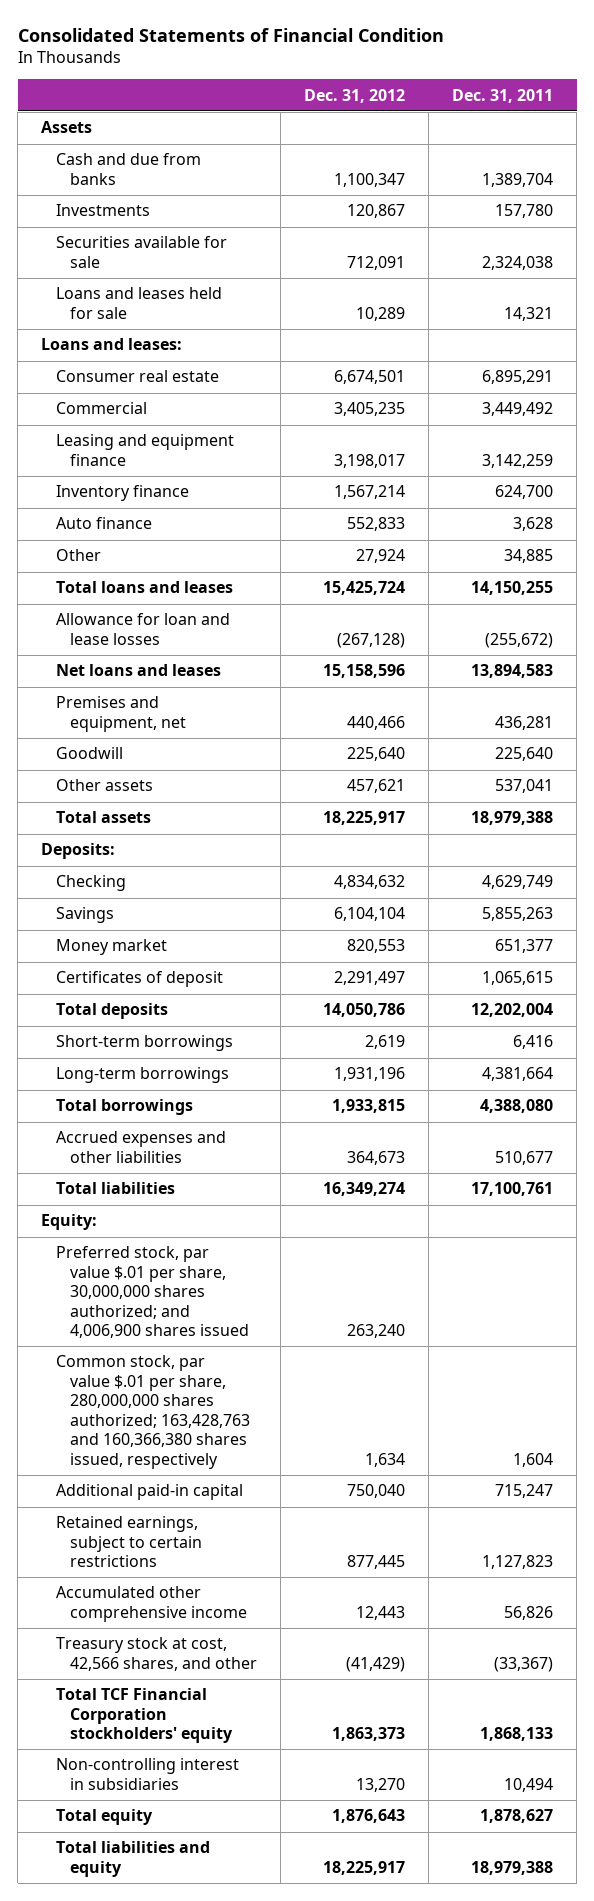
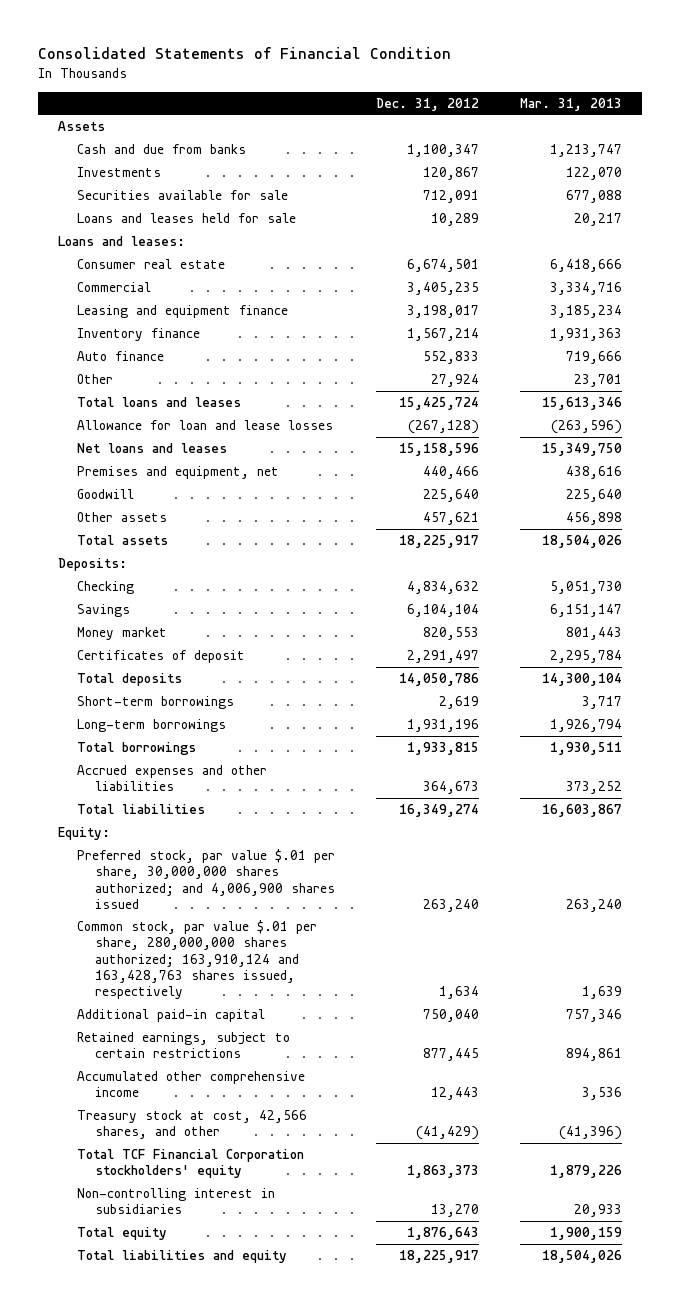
[452,88,554,103] Dec. 31, 2011 -> none
none -> [519,97,622,111] Mar. 31, 2013
[55,1355,250,1469] Common stock, par value $.01 per share, 280,000,000 shares authorized; 163,428,763 and 160,366,380 shares issued, respectively -> [76,920,317,1000] Common stock, par value $.01 per share, 280,000,000 shares authorized; 163,910,124 and 163,428,763 shares issued, respectively

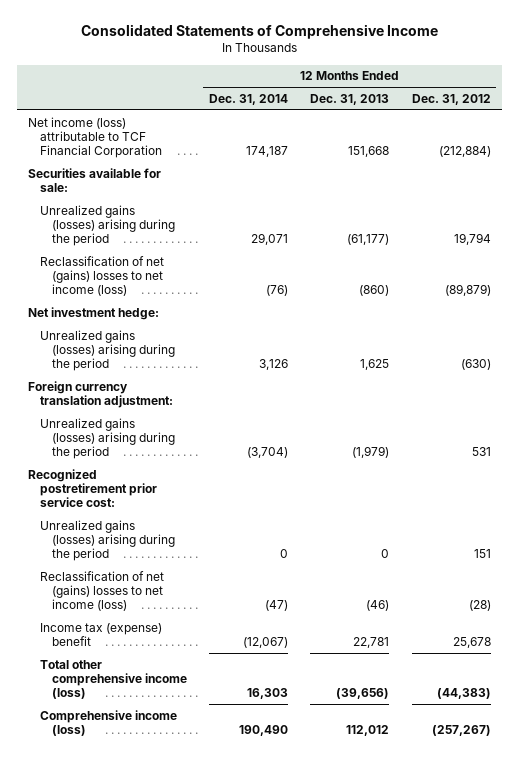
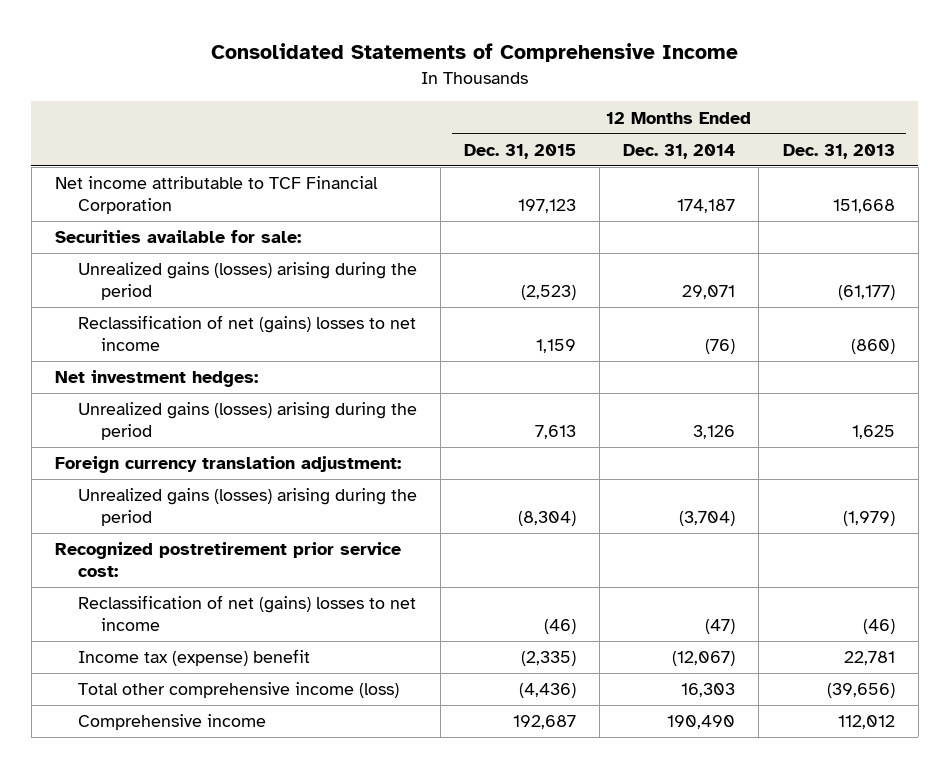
[411,93,491,105] Dec. 31, 2012 -> none
none -> [464,143,577,159] Dec. 31, 2015
[28,116,162,159] Net income (loss) attributable to TCF Financial Corporation -> [54,176,378,214] Net income attributable to TCF Financial Corporation
[39,255,164,297] Reclassification of net (gains) losses to net income (loss) -> [77,315,416,351] Reclassification of net (gains) losses to net income
[28,306,160,320] Net investment hedge: -> [54,370,258,388] Net investment hedges:
[39,519,175,562] Unrealized gains (losses) arising during the period -> none
[39,570,164,612] Reclassification of net (gains) losses to net income (loss) -> [77,595,416,631] Reclassification of net (gains) losses to net income
[39,709,177,736] Comprehensive income (loss) -> [77,714,266,731] Comprehensive income

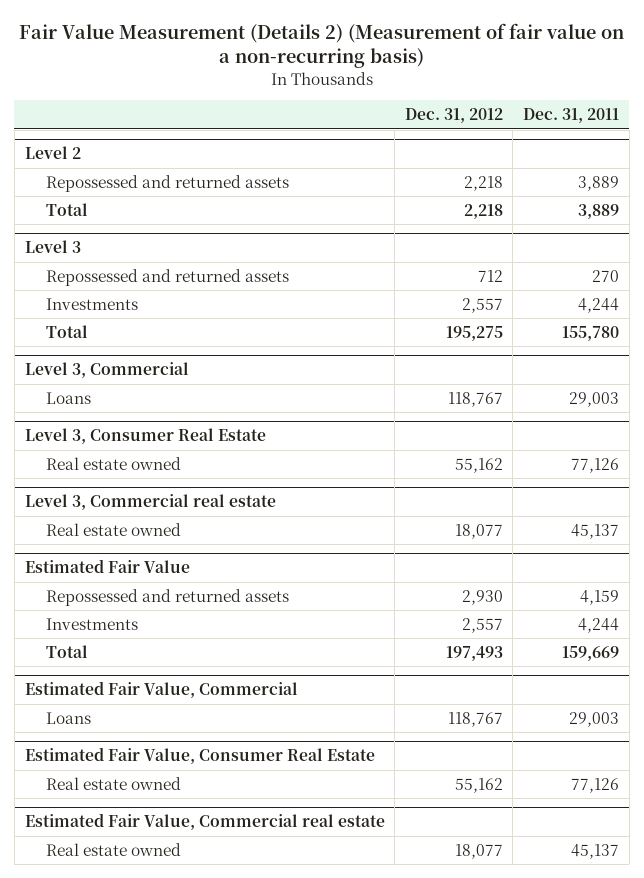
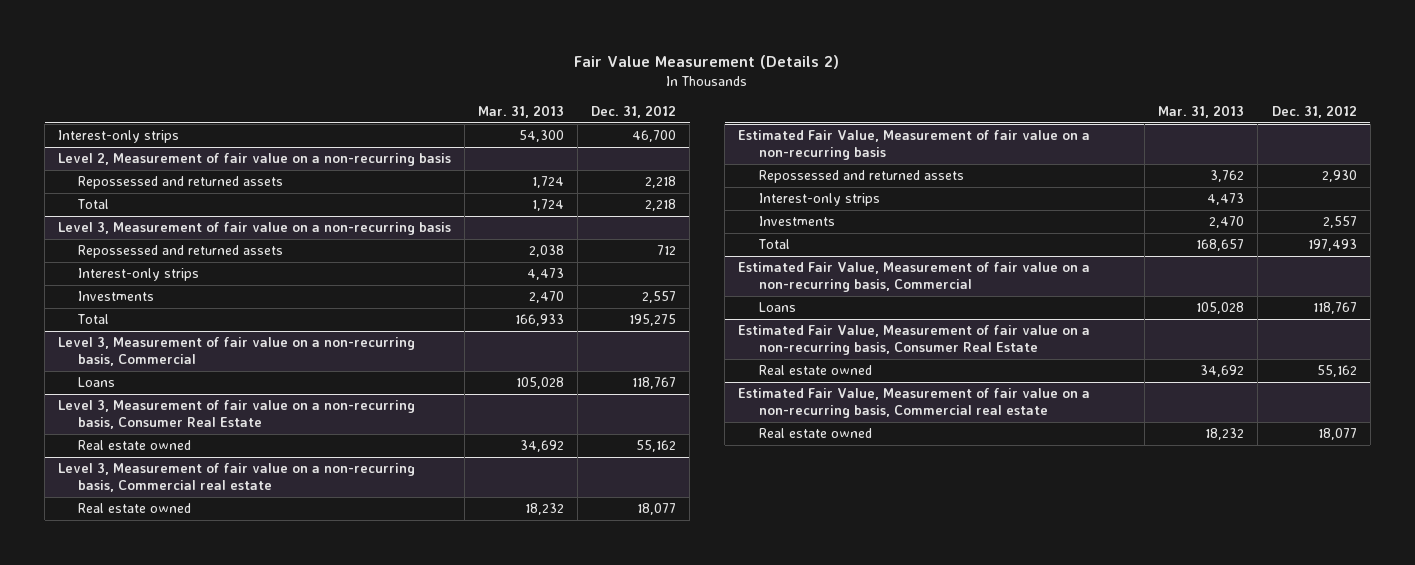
[18,22,624,69] Fair Value Measurement (Details 2) (Measurement of fair value on a non-recurring basis) -> [574,54,840,69] Fair Value Measurement (Details 2)
[523,108,620,124] Dec. 31, 2011 -> none
none -> [478,104,565,118] Mar. 31, 2013
[24,146,81,160] Level 2 -> none
none -> [58,130,180,144] Interest-only strips
none -> [58,153,452,167] Level 2, Measurement of fair value on a non-recurring basis
[24,240,81,254] Level 3 -> none
none -> [58,222,452,236] Level 3, Measurement of fair value on a non-recurring basis
none -> [78,268,200,282] Interest-only strips
[24,362,189,379] Level 3, Commercial -> none
none -> [58,337,416,367] Level 3, Measurement of fair value on a non-recurring basis, Commercial
[24,428,266,445] Level 3, Consumer Real Estate -> none
none -> [58,400,416,430] Level 3, Measurement of fair value on a non-recurring basis, Consumer Real Estate
[24,494,276,511] Level 3, Commercial real estate -> none
none -> [58,463,416,493] Level 3, Measurement of fair value on a non-recurring basis, Commercial real estate
[24,559,190,574] Estimated Fair Value -> none
none -> [738,130,1091,161] Estimated Fair Value, Measurement of fair value on a non-recurring basis
none -> [758,193,880,207] Interest-only strips
[24,681,298,699] Estimated Fair Value, Commercial -> none
none -> [738,262,1091,293] Estimated Fair Value, Measurement of fair value on a non-recurring basis, Commercial
[24,747,375,765] Estimated Fair Value, Consumer Real Estate -> none
none -> [738,325,1091,356] Estimated Fair Value, Measurement of fair value on a non-recurring basis, Consumer Real Estate
[24,813,385,831] Estimated Fair Value, Commercial real estate -> none
none -> [738,388,1091,419] Estimated Fair Value, Measurement of fair value on a non-recurring basis, Commercial real estate

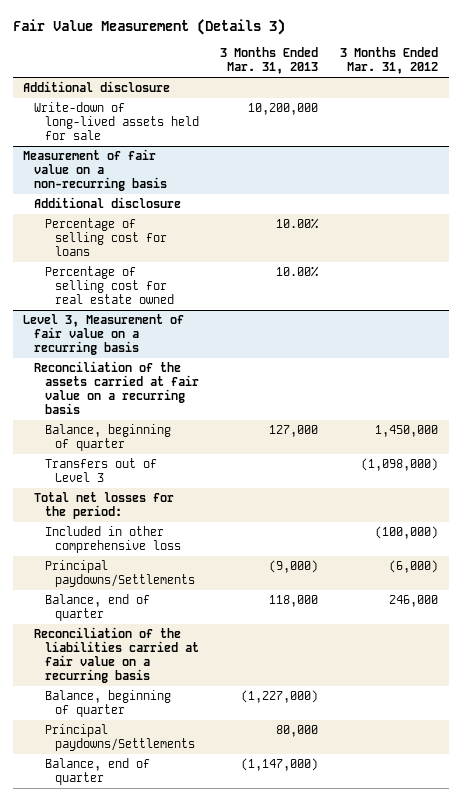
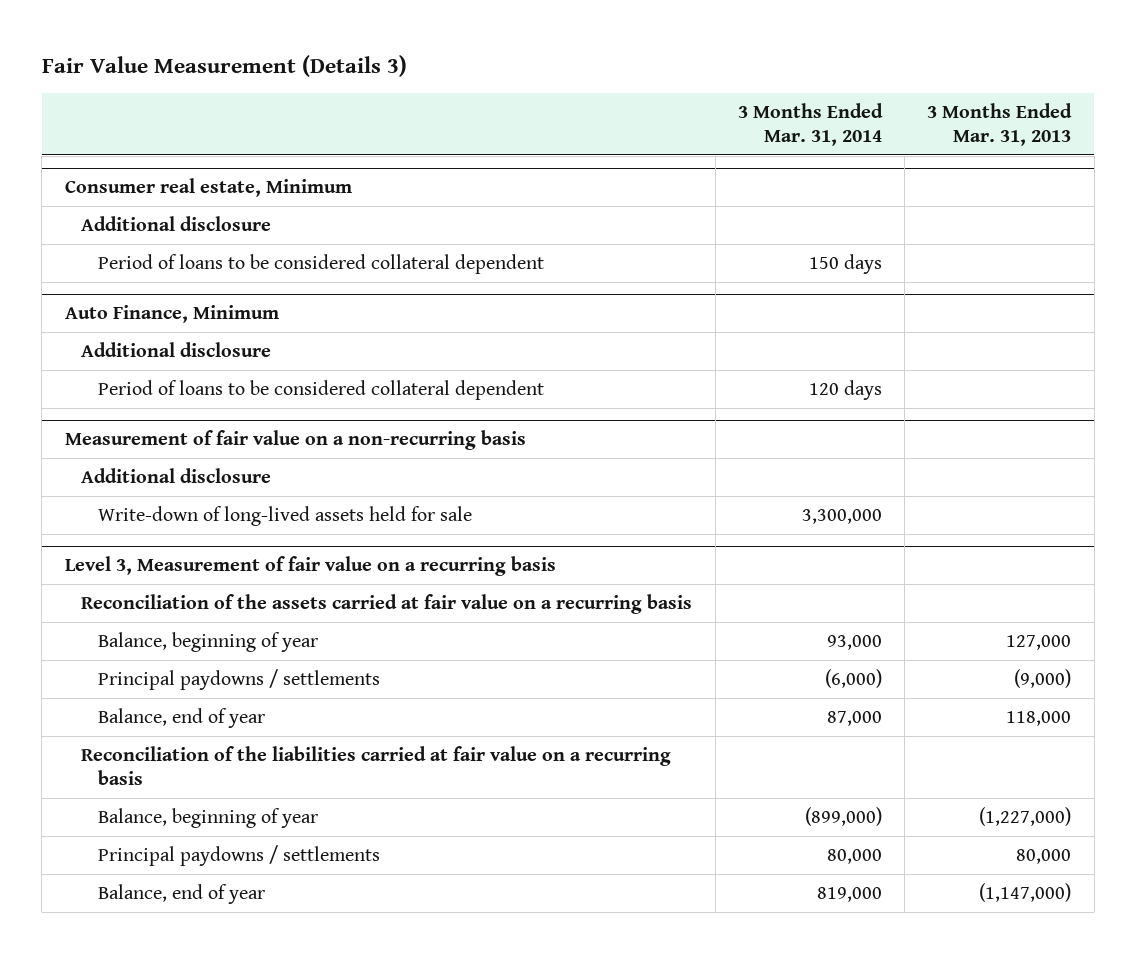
[339,47,438,75] 3 Months Ended Mar. 31, 2012 -> none
none -> [737,102,883,146] 3 Months Ended Mar. 31, 2014
none -> [64,178,352,198] Consumer real estate, Minimum
[34,102,199,141] Write-down of long-lived assets held for sale -> none
none -> [97,254,544,275] Period of loans to be considered collateral dependent
none -> [64,305,279,324] Auto Finance, Minimum
none -> [81,342,272,358] Additional disclosure
none -> [97,380,544,401] Period of loans to be considered collateral dependent
[44,218,168,257] Percentage of selling cost for loans -> none
[44,266,175,305] Percentage of selling cost for real estate owned -> none
none -> [97,506,472,527] Write-down of long-lived assets held for sale
[44,458,157,483] Transfers out of Level 3 -> none
[34,492,175,520] Total net losses for the period: -> none
[44,526,182,554] Included in other comprehensive loss -> none
[44,424,171,452] Balance, beginning of quarter -> [97,632,318,653] Balance, beginning of year
[44,560,196,588] Principal paydowns/Settlements -> [97,669,380,691] Principal paydowns / settlements
[44,594,150,622] Balance, end of quarter -> [97,708,265,729] Balance, end of year
[44,690,171,718] Balance, beginning of quarter -> [97,808,318,829] Balance, beginning of year
[44,724,196,752] Principal paydowns/Settlements -> [97,845,380,867] Principal paydowns / settlements
[44,758,150,786] Balance, end of quarter -> [97,884,265,905] Balance, end of year

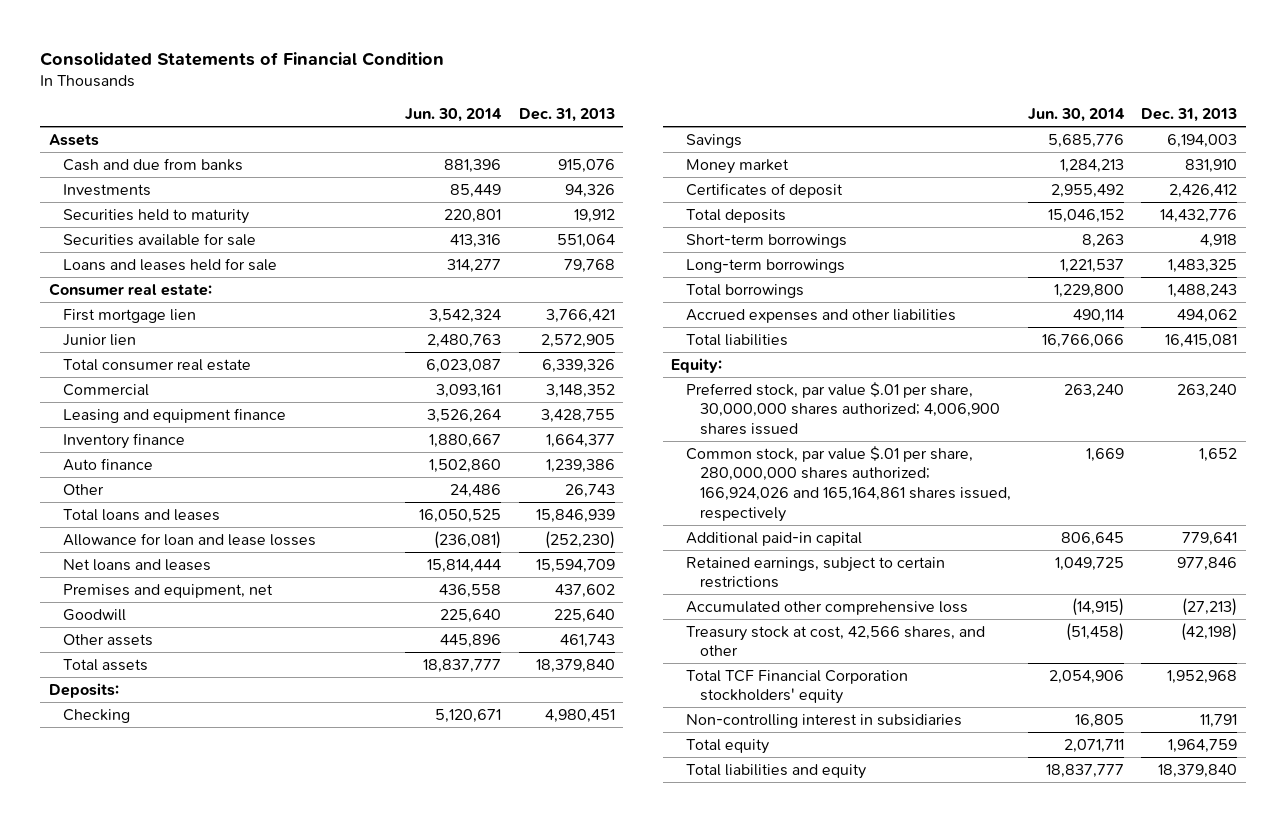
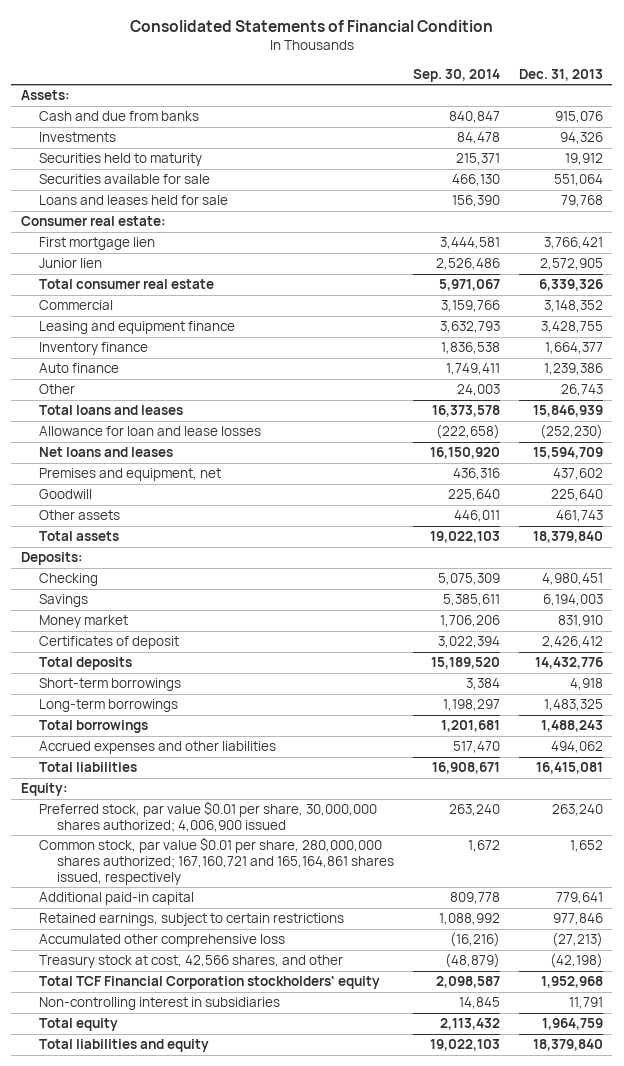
[405,108,503,123] Jun. 30, 2014 -> none
none -> [413,68,501,82] Sep. 30, 2014
[48,133,99,146] Assets -> [20,90,70,101] Assets:
[685,381,1000,436] Preferred stock, par value $.01 per share, 30,000,000 shares authorized; 4,006,900 shares issued -> [39,801,378,832] Preferred stock, par value $0.01 per share, 30,000,000 shares authorized; 4,006,900 issued
[685,445,1011,522] Common stock, par value $.01 per share, 280,000,000 shares authorized; 166,924,026 and 165,164,861 shares issued, respectively -> [39,837,395,885] Common stock, par value $0.01 per share, 280,000,000 shares authorized; 167,160,721 and 165,164,861 shares issued, respectively

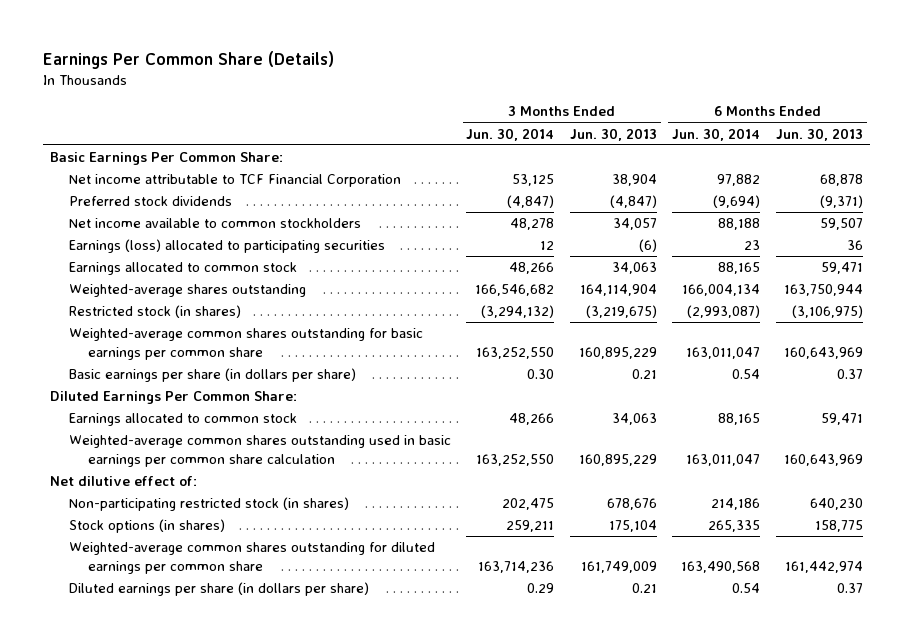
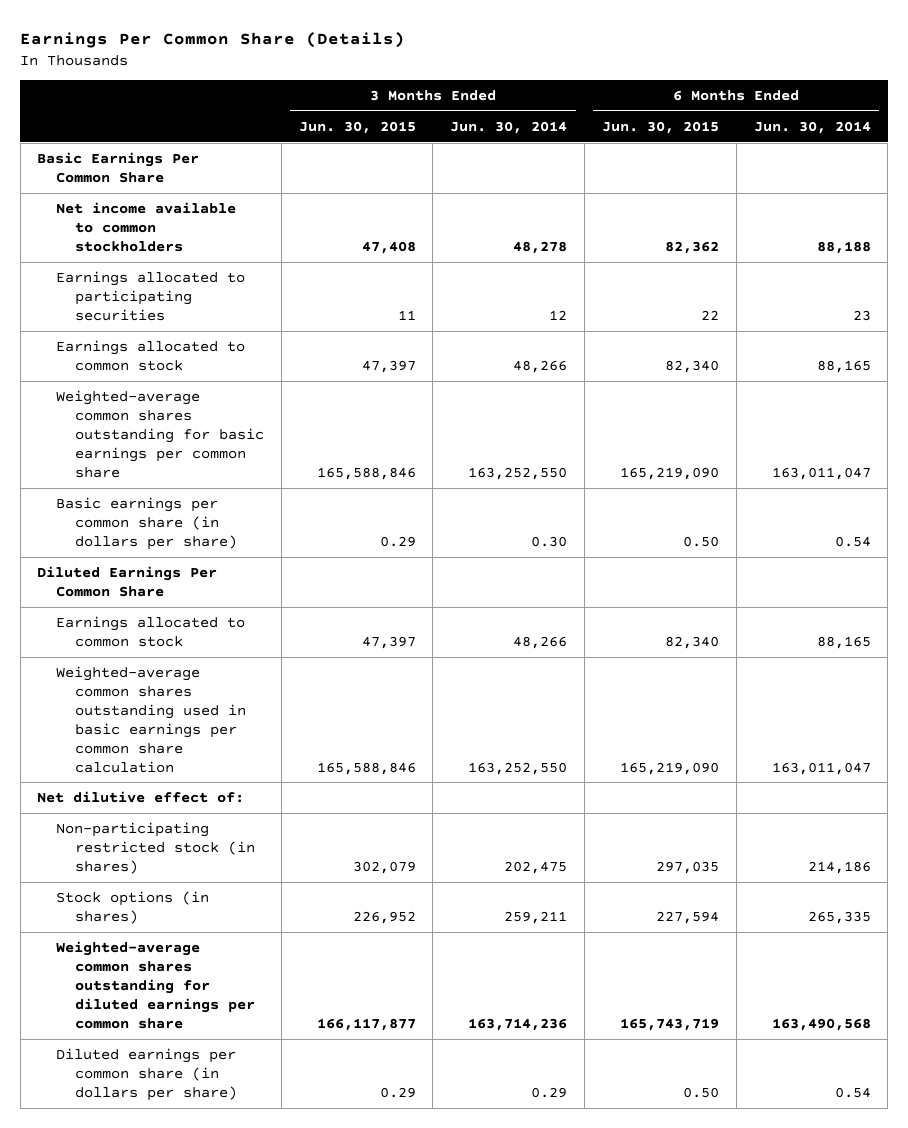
[569,127,657,141] Jun. 30, 2013 -> none
[775,127,863,141] Jun. 30, 2013 -> none
none -> [298,120,416,134] Jun. 30, 2015
none -> [601,120,719,134] Jun. 30, 2015
[69,174,402,188] Net income attributable to TCF Financial Corporation -> none
[69,196,233,207] Preferred stock dividends -> none
[50,152,284,166] Basic Earnings Per Common Share: -> [37,151,200,183] Basic Earnings Per Common Share
[69,239,386,254] Earnings (loss) allocated to participating securities -> [56,270,246,321] Earnings allocated to participating securities
[69,284,307,298] Weighted-average shares outstanding -> none
[69,305,242,319] Restricted stock (in shares) -> none
[69,368,357,383] Basic earnings per share (in dollars per share) -> [56,496,238,550] Basic earnings per common share (in dollars per share)
[50,391,298,405] Diluted Earnings Per Common Share: -> [37,565,218,597] Diluted Earnings Per Common Share
[69,582,370,597] Diluted earnings per share (in dollars per share) -> [56,1047,238,1101] Diluted earnings per common share (in dollars per share)

